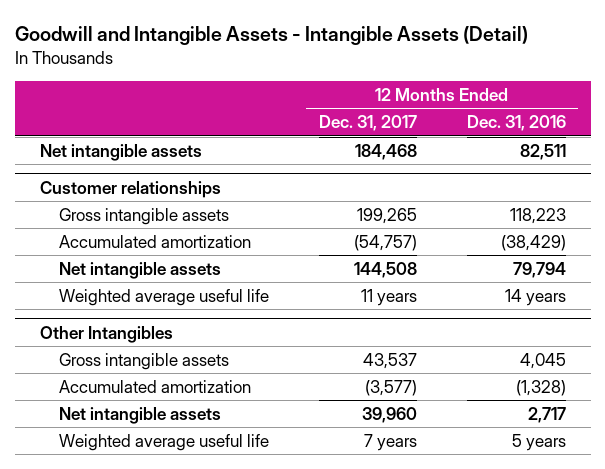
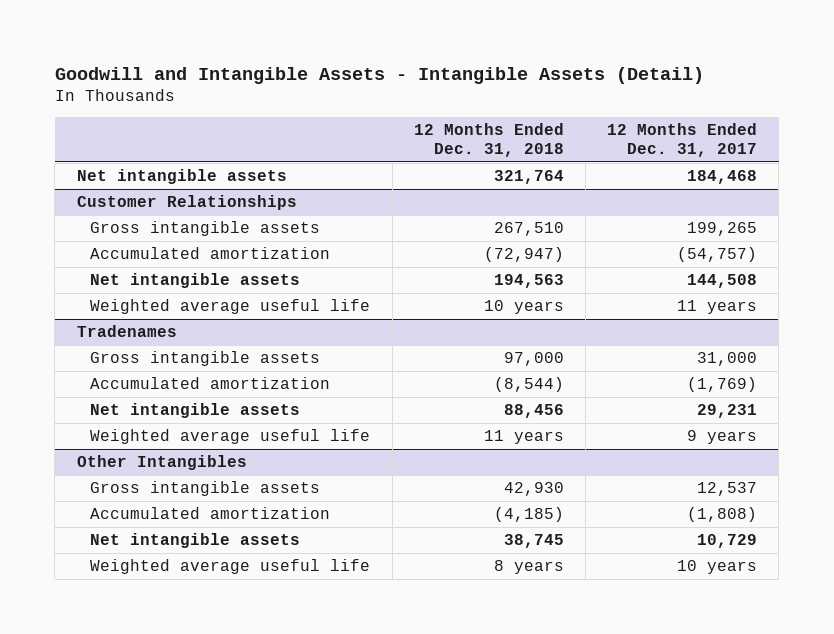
[466,115,566,132] Dec. 31, 2016 -> none
none -> [413,123,564,158] 12 Months Ended Dec. 31, 2018
[39,180,221,198] Customer relationships -> [76,195,297,211] Customer Relationships
none -> [76,325,177,338] Tradenames
none -> [90,351,321,367] Gross intangible assets
none -> [90,377,331,390] Accumulated amortization
none -> [90,403,301,419] Net intangible assets
none -> [90,429,371,445] Weighted average useful life
[362,352,417,369] 43,537 -> [697,482,758,497] 12,537
[364,379,417,396] (3,577) -> [687,507,758,523] (1,808)
[361,406,417,423] 39,960 -> [697,534,758,549] 10,729
[363,433,417,451] 7 years -> [677,560,758,575] 10 years

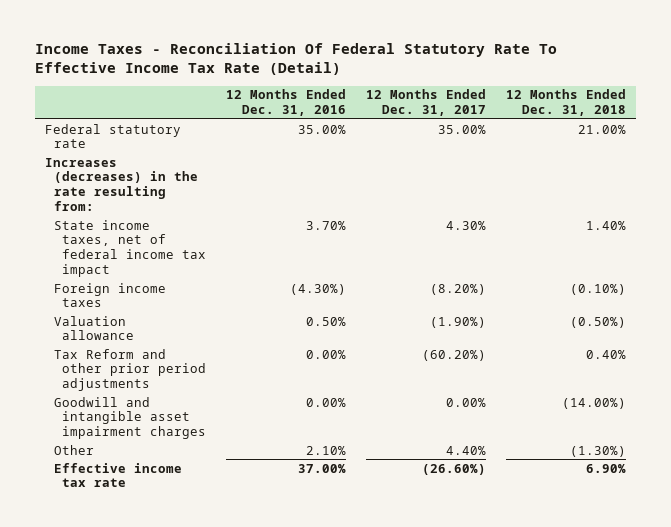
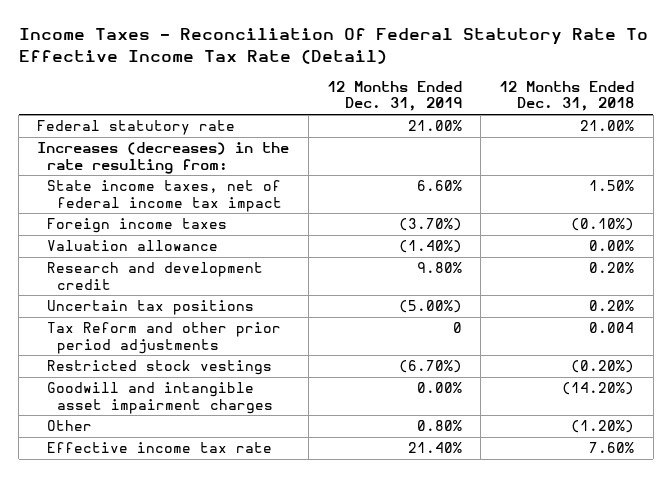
[226,89,347,117] 12 Months Ended Dec. 31, 2016 -> none
[366,89,487,117] 12 Months Ended Dec. 31, 2017 -> none
none -> [326,80,462,112] 12 Months Ended Dec. 31, 2019
[586,220,627,230] 1.40% -> [589,180,635,192] 1.50%
[570,316,627,328] (0.50%) -> [589,240,635,252] 0.00%
none -> [47,262,264,290] Research and development credit
none -> [47,300,255,316] Uncertain tax positions
[586,349,627,359] 0.40% -> [589,322,635,334] 0.004
none -> [47,360,273,376] Restricted stock vestings
[562,397,627,409] (14.00%) -> [562,382,635,396] (14.20%)
[570,445,627,457] (1.30%) -> [571,420,635,434] (1.20%)
[586,463,627,473] 6.90% -> [589,442,635,454] 7.60%

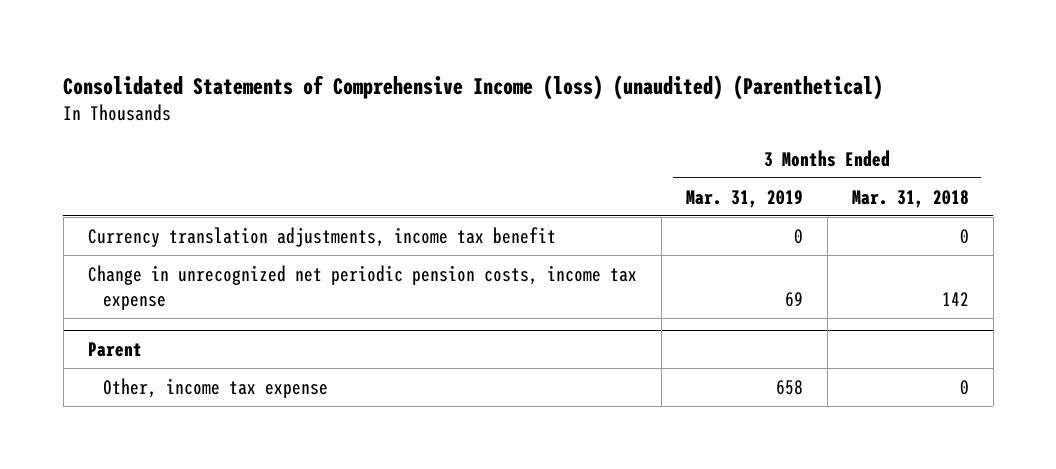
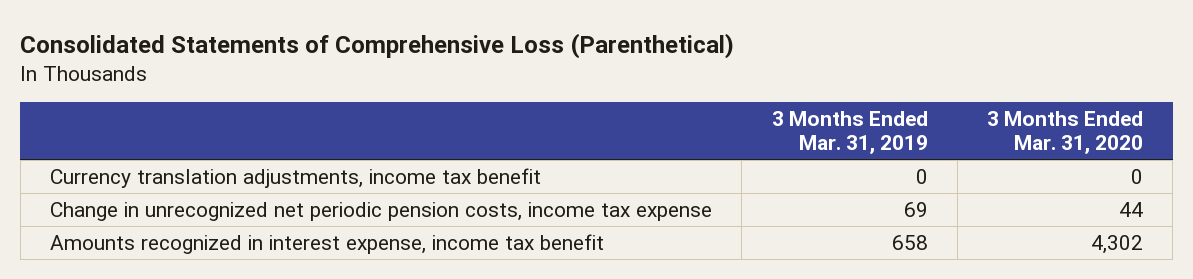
[63,74,884,100] Consolidated Statements of Comprehensive Income (loss) (unaudited) (Parenthetical) -> [20,32,735,59] Consolidated Statements of Comprehensive Loss (Parenthetical)
[851,189,969,208] Mar. 31, 2018 -> none
none -> [987,110,1144,154] 3 Months Ended Mar. 31, 2020
[87,342,142,358] Parent -> none
[103,377,329,398] Other, income tax expense -> [50,233,605,254] Amounts recognized in interest expense, income tax benefit

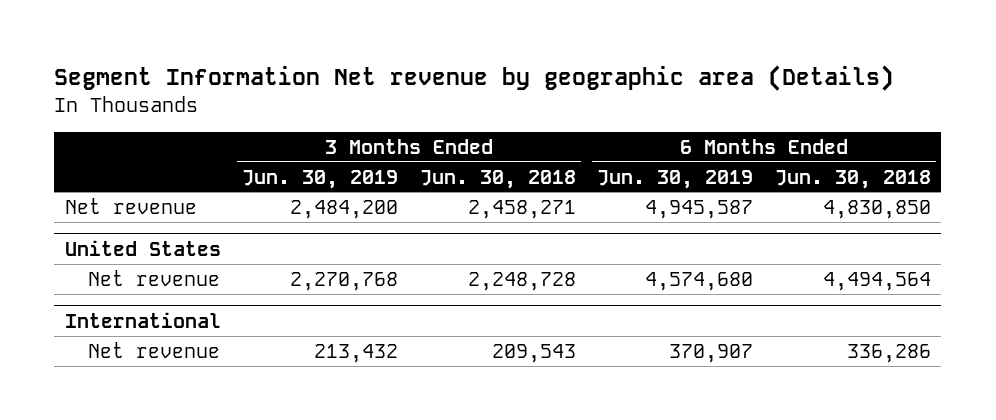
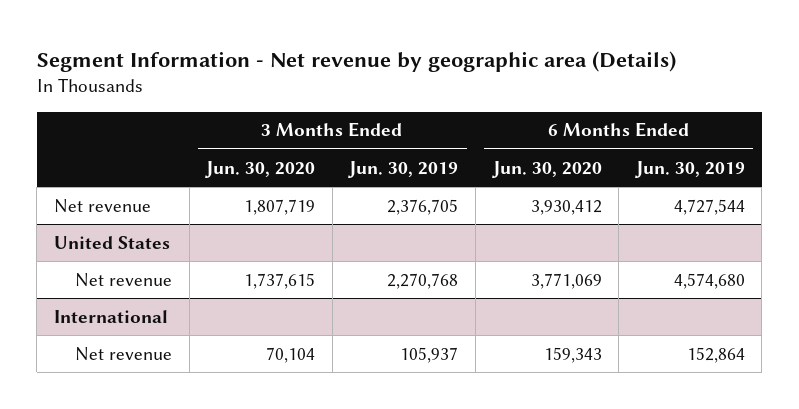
[54,65,895,92] Segment Information Net revenue by geographic area (Details) -> [36,50,676,72] Segment Information - Net revenue by geographic area (Details)
[419,169,576,189] Jun. 30, 2018 -> none
[774,169,931,189] Jun. 30, 2018 -> none
none -> [205,160,316,178] Jun. 30, 2020
none -> [491,160,602,178] Jun. 30, 2020
[290,199,399,219] 2,484,200 -> [387,198,459,215] 2,376,705
[645,199,754,219] 4,945,587 -> [673,198,745,215] 4,727,544
[314,343,399,363] 213,432 -> [400,346,459,363] 105,937
[669,343,754,363] 370,907 -> [686,346,745,363] 152,864

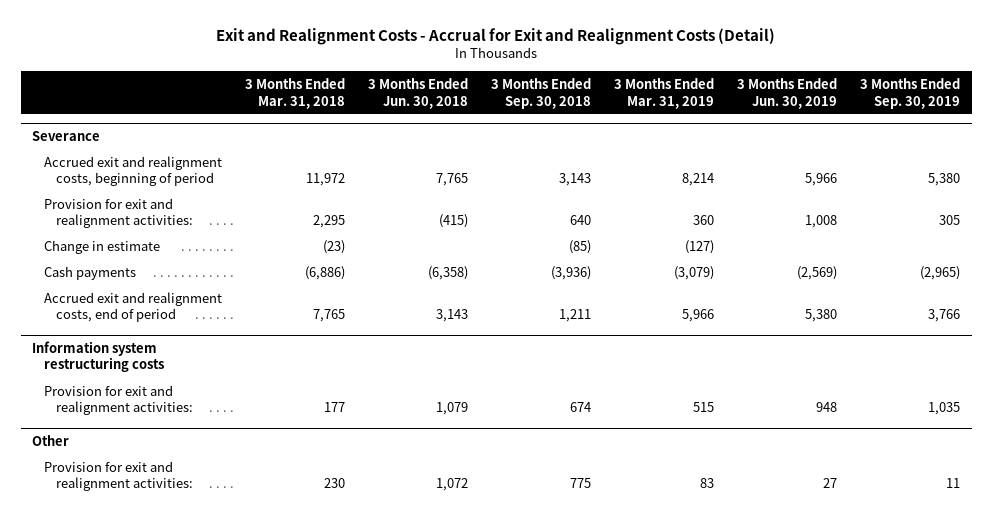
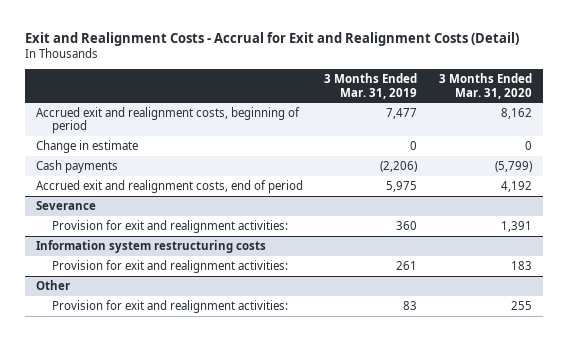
[245,78,346,109] 3 Months Ended Mar. 31, 2018 -> none
[368,78,469,109] 3 Months Ended Jun. 30, 2018 -> none
[491,78,592,109] 3 Months Ended Sep. 30, 2018 -> none
[737,78,838,109] 3 Months Ended Jun. 30, 2019 -> none
[860,78,961,109] 3 Months Ended Sep. 30, 2019 -> none
none -> [439,73,533,99] 3 Months Ended Mar. 31, 2020
none -> [35,107,300,134] Accrued exit and realignment costs, beginning of period
none -> [35,140,138,154] Change in estimate
none -> [35,160,118,174] Cash payments
none -> [35,180,303,194] Accrued exit and realignment costs, end of period
[44,155,223,187] Accrued exit and realignment costs, beginning of period -> none
[44,239,161,254] Change in estimate -> none
[44,265,137,280] Cash payments -> none
[44,291,223,323] Accrued exit and realignment costs, end of period -> none
[693,402,715,413] 515 -> [396,261,418,271] 261

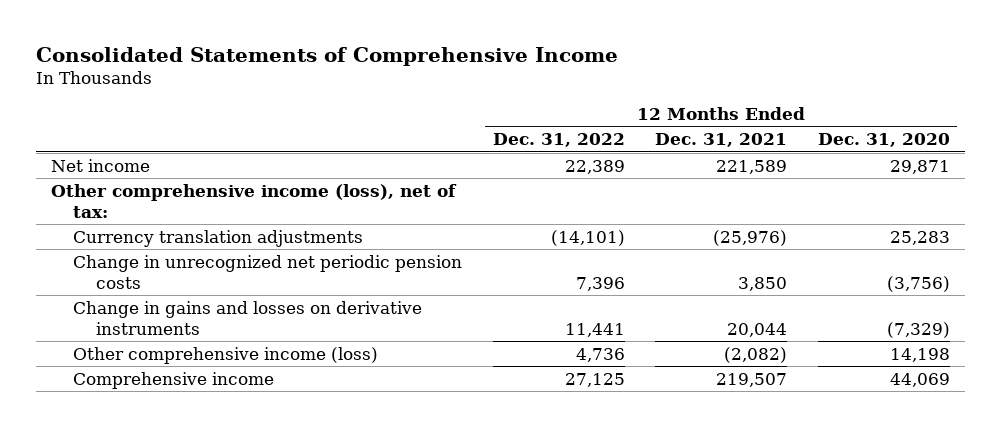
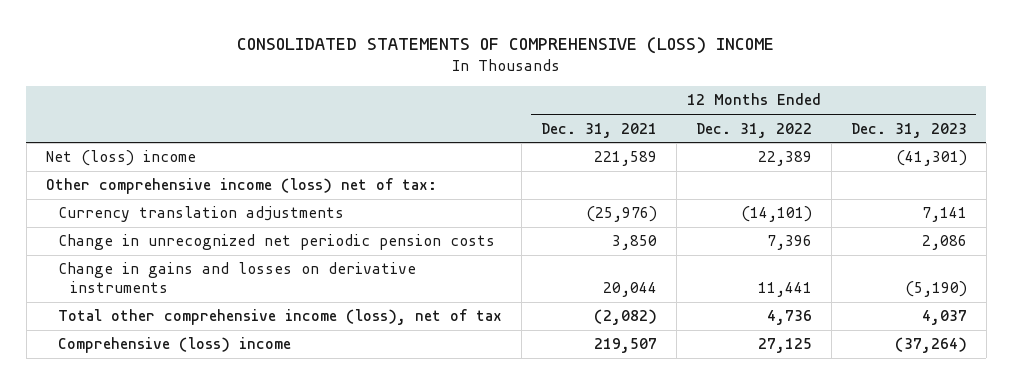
[35,46,618,66] Consolidated Statements of Comprehensive Income -> [237,37,775,55] CONSOLIDATED STATEMENTS OF COMPREHENSIVE (LOSS) INCOME
[817,133,950,148] Dec. 31, 2020 -> none
none -> [850,122,967,138] Dec. 31, 2023
[50,158,150,172] Net income -> [45,150,196,167] Net (loss) income
[50,183,457,218] Other comprehensive income (loss), net of tax: -> [45,178,437,195] Other comprehensive income (loss) net of tax:
[73,346,379,364] Other comprehensive income (loss) -> [58,309,503,326] Total other comprehensive income (loss), net of tax
[73,371,275,389] Comprehensive income -> [58,337,292,354] Comprehensive (loss) income

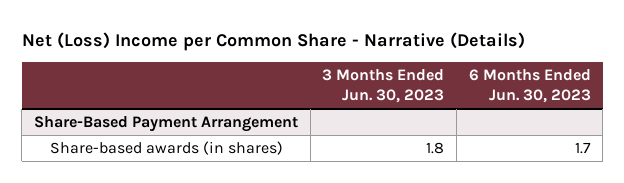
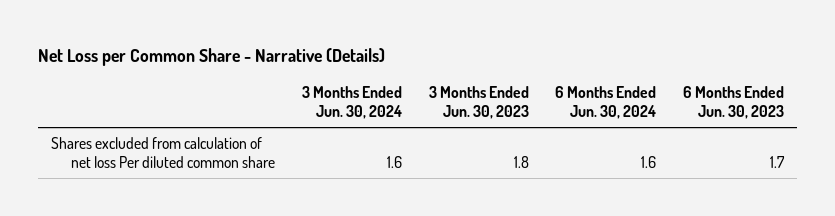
[21,32,525,52] Net (Loss) Income per Common Share - Narrative (Details) -> [37,47,385,66] Net Loss per Common Share - Narrative (Details)
none -> [301,86,402,120] 3 Months Ended Jun. 30, 2024
none -> [555,86,657,120] 6 Months Ended Jun. 30, 2024
[33,115,298,132] Share-Based Payment Arrangement -> none
[49,140,283,155] Share-based awards (in shares) -> [51,137,276,169] Shares excluded from calculation of net loss Per diluted common share

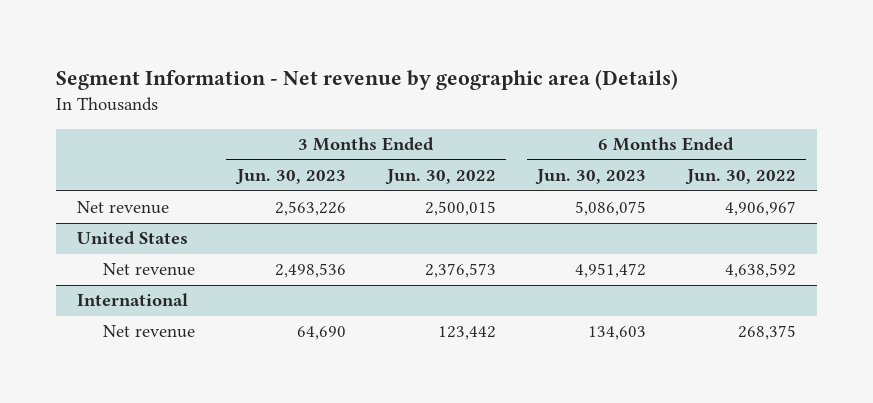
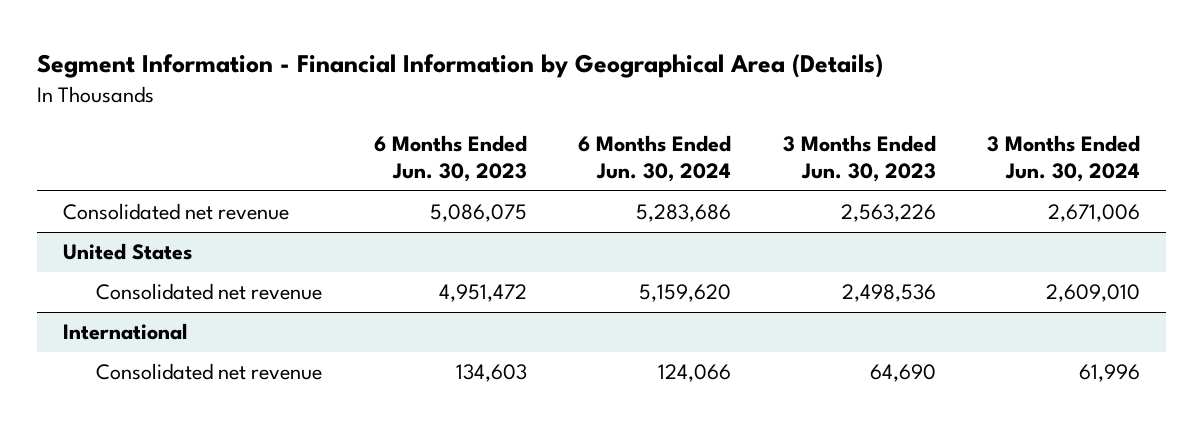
[56,69,679,91] Segment Information - Net revenue by geographic area (Details) -> [37,53,884,78] Segment Information - Financial Information by Geographical Area (Details)
[384,169,496,186] Jun. 30, 2022 -> none
[685,169,797,186] Jun. 30, 2022 -> none
none -> [578,135,732,182] 6 Months Ended Jun. 30, 2024
none -> [987,135,1141,182] 3 Months Ended Jun. 30, 2024
[76,201,169,215] Net revenue -> [63,203,290,221] Consolidated net revenue
[103,263,196,277] Net revenue -> [95,283,322,301] Consolidated net revenue
[103,325,196,339] Net revenue -> [95,363,322,381] Consolidated net revenue

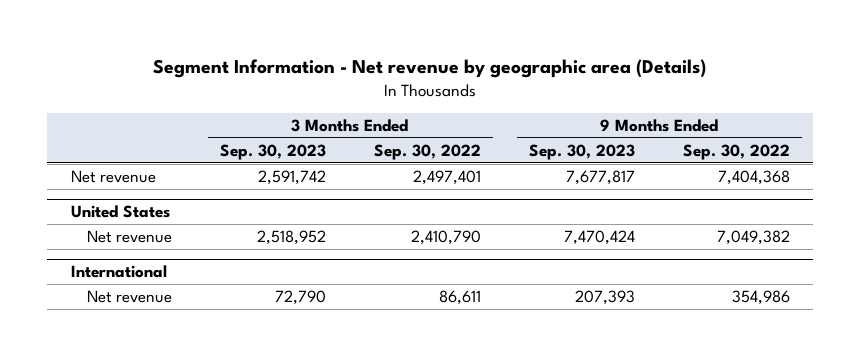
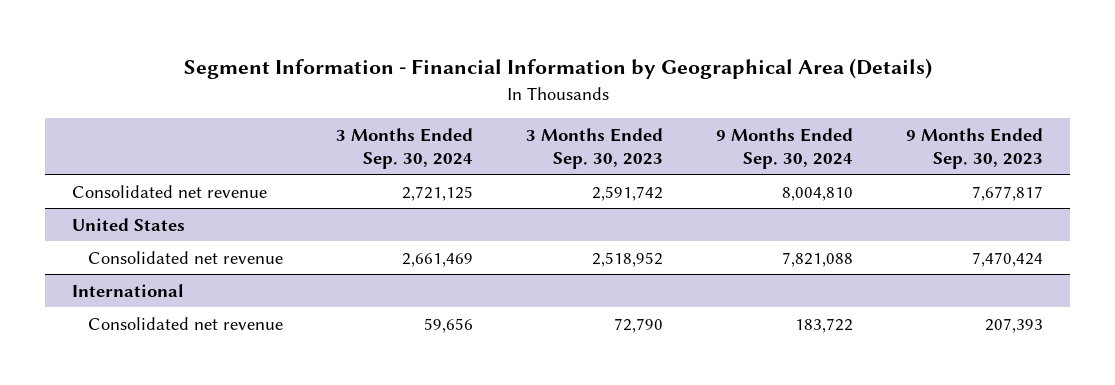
[153,59,707,79] Segment Information - Net revenue by geographic area (Details) -> [183,58,932,80] Segment Information - Financial Information by Geographical Area (Details)
[373,143,481,160] Sep. 30, 2022 -> none
[682,143,790,160] Sep. 30, 2022 -> none
none -> [336,127,474,169] 3 Months Ended Sep. 30, 2024
none -> [716,127,854,169] 9 Months Ended Sep. 30, 2024
[71,170,157,184] Net revenue -> [71,184,267,198] Consolidated net revenue
[86,230,172,244] Net revenue -> [88,250,284,264] Consolidated net revenue
[86,290,172,304] Net revenue -> [88,316,284,330] Consolidated net revenue

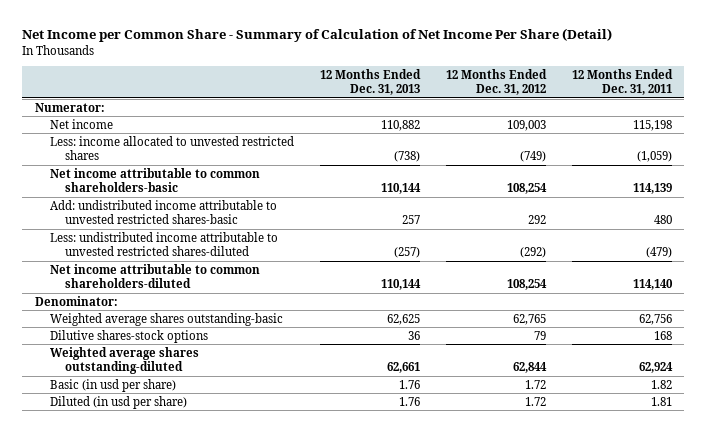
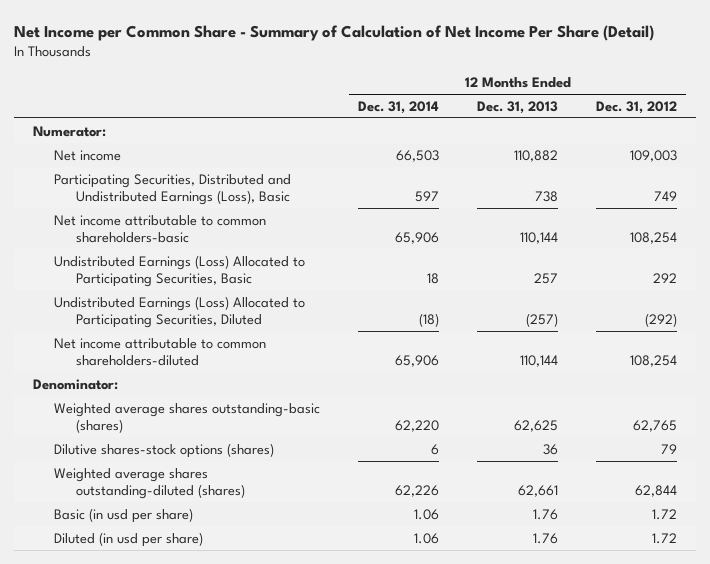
[571,68,673,96] 12 Months Ended Dec. 31, 2011 -> none
none -> [358,100,440,114] Dec. 31, 2014
[50,135,295,161] Less: income allocated to unvested restricted shares -> none
none -> [54,173,292,205] Participating Securities, Distributed and Undistributed Earnings (Loss), Basic
[50,199,278,225] Add: undistributed income attributable to unvested restricted shares-basic -> [54,254,306,287] Undistributed Earnings (Loss) Allocated to Participating Securities, Basic
[50,231,279,257] Less: undistributed income attributable to unvested restricted shares-diluted -> [54,295,306,328] Undistributed Earnings (Loss) Allocated to Participating Securities, Diluted
[50,312,284,326] Weighted average shares outstanding-basic -> [54,402,321,433] Weighted average shares outstanding-basic (shares)
[50,329,209,343] Dilutive shares-stock options -> [54,442,275,458] Dilutive shares-stock options (shares)
[50,346,200,375] Weighted average shares outstanding-diluted -> [54,467,245,499] Weighted average shares outstanding-diluted (shares)

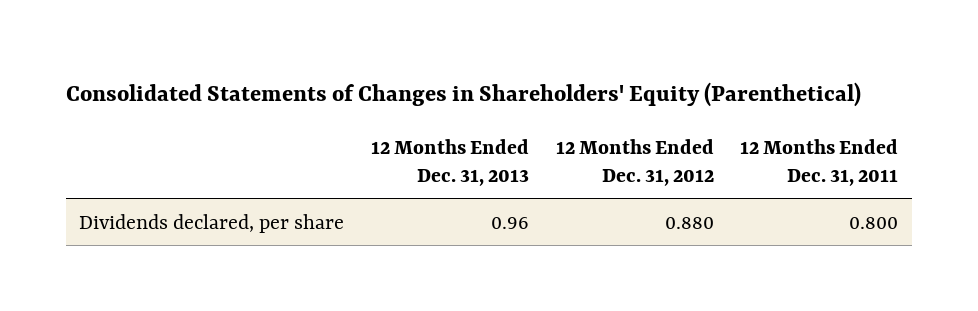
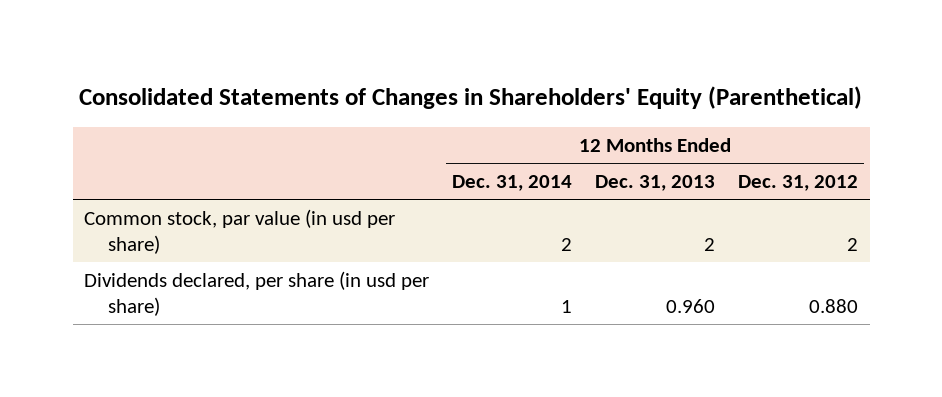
[740,138,899,186] 12 Months Ended Dec. 31, 2011 -> none
none -> [452,175,573,192] Dec. 31, 2014
none -> [84,209,396,254] Common stock, par value (in usd per share)
[79,213,345,233] Dividends declared, per share -> [84,271,430,316] Dividends declared, per share (in usd per share)
[491,216,530,229] 0.96 -> [666,298,716,313] 0.960

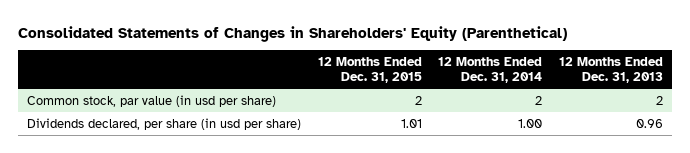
[738,175,859,192] Dec. 31, 2012 -> none
none -> [317,56,422,84] 12 Months Ended Dec. 31, 2015
[561,299,573,313] 1 -> [518,118,543,128] 1.00
[666,298,716,313] 0.960 -> [636,118,664,128] 0.96

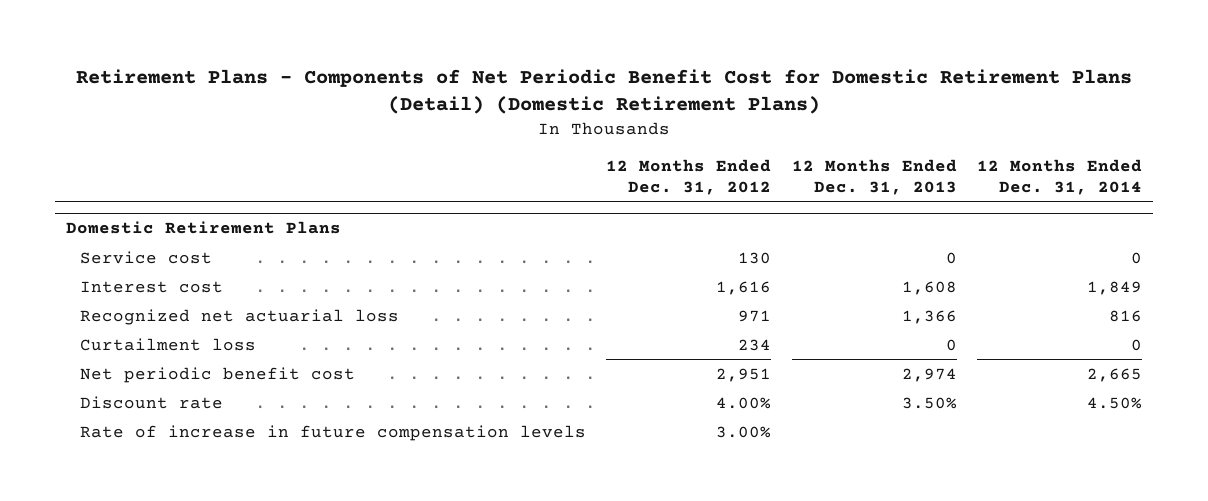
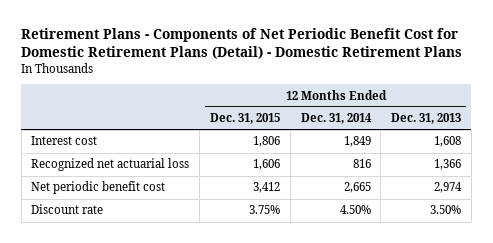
[75,68,1132,115] Retirement Plans - Components of Net Periodic Benefit Cost for Domestic Retirement Plans (Detail) (Domestic Retirement Plans) -> [21,28,463,60] Retirement Plans - Components of Net Periodic Benefit Cost for Domestic Retirement Plans (Detail) - Domestic Retirement Plans
[606,159,772,196] 12 Months Ended Dec. 31, 2012 -> none
none -> [210,113,281,125] Dec. 31, 2015
[65,221,341,235] Domestic Retirement Plans -> none
[79,250,212,264] Service cost -> none
[79,337,256,351] Curtailment loss -> none
[79,424,586,441] Rate of increase in future compensation levels -> none

